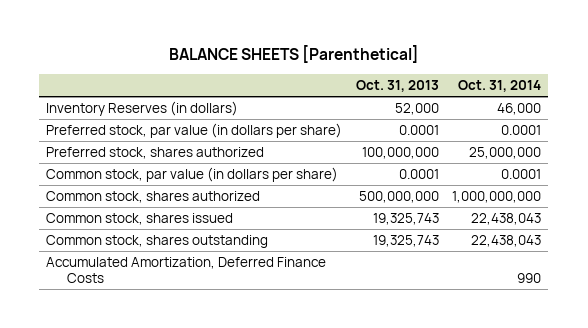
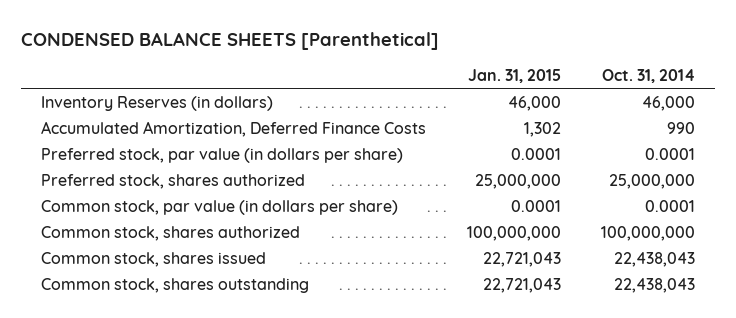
[168,45,419,64] BALANCE SHEETS [Parenthetical] -> [21,32,440,51] CONDENSED BALANCE SHEETS [Parenthetical]
[355,80,439,93] Oct. 31, 2013 -> none
none -> [467,68,561,83] Jan. 31, 2015
[46,256,327,283] Accumulated Amortization, Deferred Finance Costs -> [41,120,427,137] Accumulated Amortization, Deferred Finance Costs
[452,190,542,203] 1,000,000,000 -> [601,225,696,241] 100,000,000

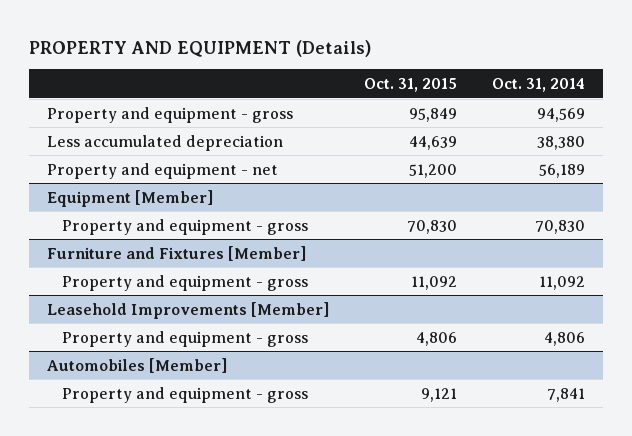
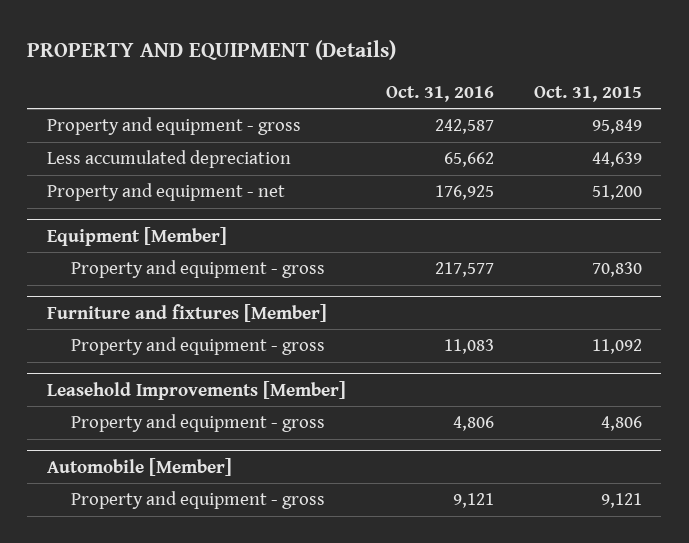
[492,78,586,93] Oct. 31, 2014 -> none
none -> [385,85,494,102] Oct. 31, 2016
[46,245,306,261] Furniture and Fixtures [Member] -> [47,303,328,322] Furniture and fixtures [Member]
[46,357,227,373] Automobiles [Member] -> [47,457,233,476] Automobile [Member]

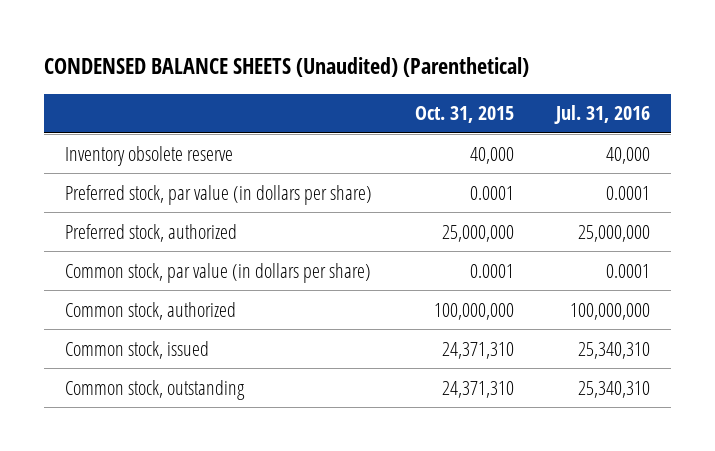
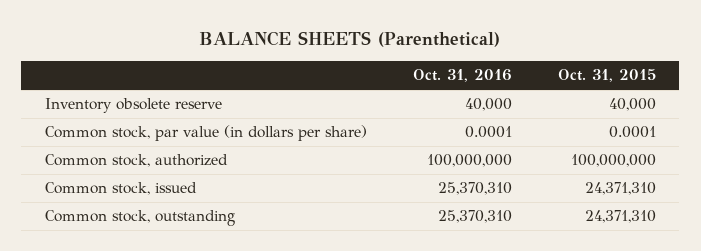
[44,57,530,78] CONDENSED BALANCE SHEETS (Unaudited) (Parenthetical) -> [199,31,501,48] BALANCE SHEETS (Parenthetical)
[553,105,650,125] Jul. 31, 2016 -> none
none -> [412,69,512,83] Oct. 31, 2016
[65,184,373,205] Preferred stock, par value (in dollars per share) -> none
[65,223,238,242] Preferred stock, authorized -> none

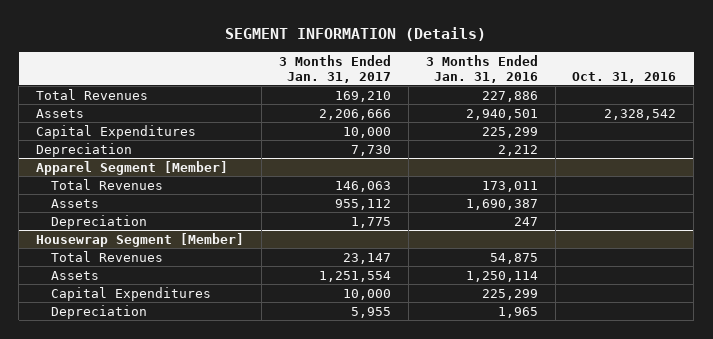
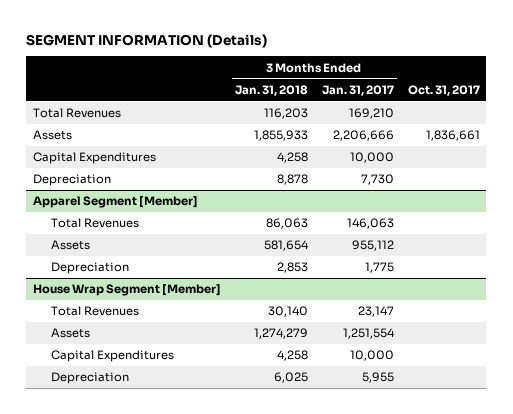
[425,54,538,83] 3 Months Ended Jan. 31, 2016 -> none
[572,71,677,83] Oct. 31, 2016 -> none
none -> [235,84,309,96] Jan. 31, 2018
none -> [407,84,480,96] Oct. 31, 2017
[36,232,245,247] Housewrap Segment [Member] -> [33,284,222,297] House Wrap Segment [Member]

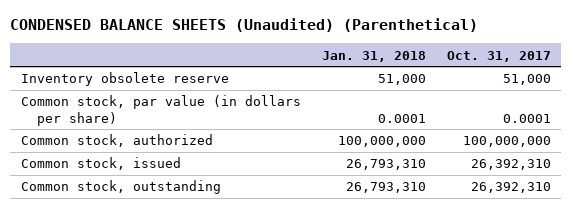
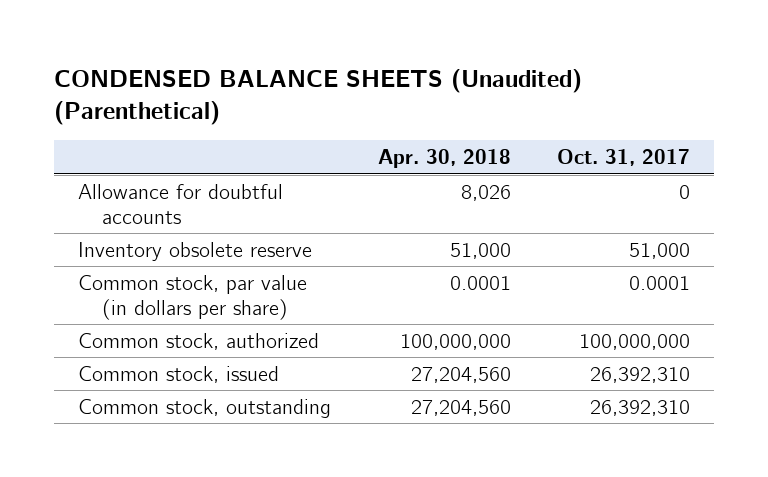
[321,50,426,62] Jan. 31, 2018 -> none
none -> [377,149,511,169] Apr. 30, 2018
none -> [77,183,283,224] Allowance for doubtful accounts

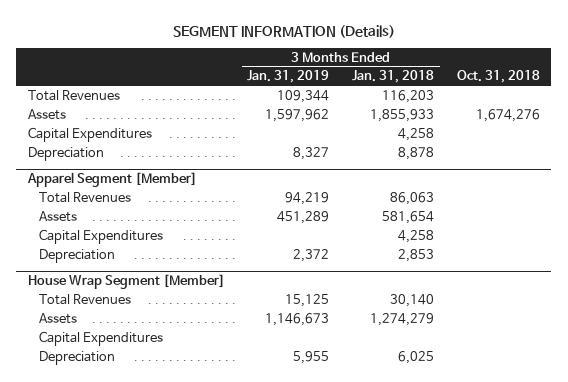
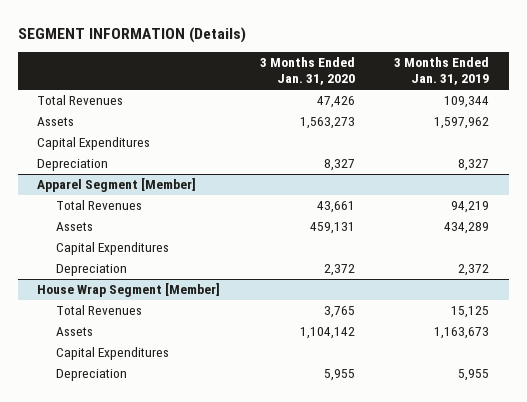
[352,70,435,84] Jan. 31, 2018 -> none
[456,70,540,84] Oct. 31, 2018 -> none
none -> [259,57,355,86] 3 Months Ended Jan. 31, 2020
[277,210,330,224] 451,289 -> [444,222,490,235] 434,289
[265,312,330,326] 1,146,673 -> [434,327,490,340] 1,163,673

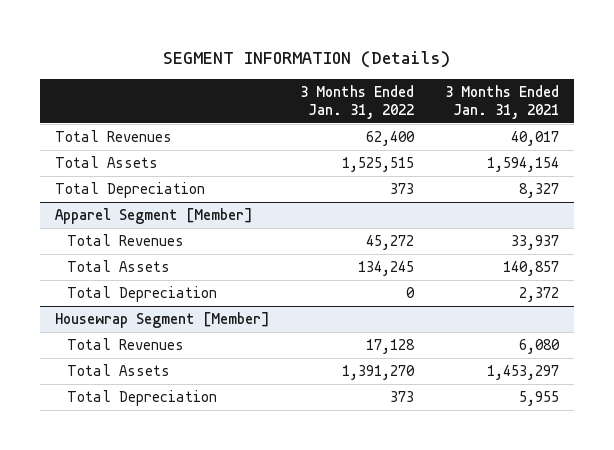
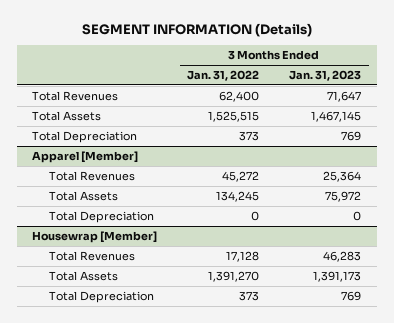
[444,85,559,119] 3 Months Ended Jan. 31, 2021 -> none
none -> [289,70,362,82] Jan. 31, 2023
[55,208,254,225] Apparel Segment [Member] -> [32,150,139,163] Apparel [Member]
[55,312,271,329] Housewrap Segment [Member] -> [32,230,158,243] Housewrap [Member]

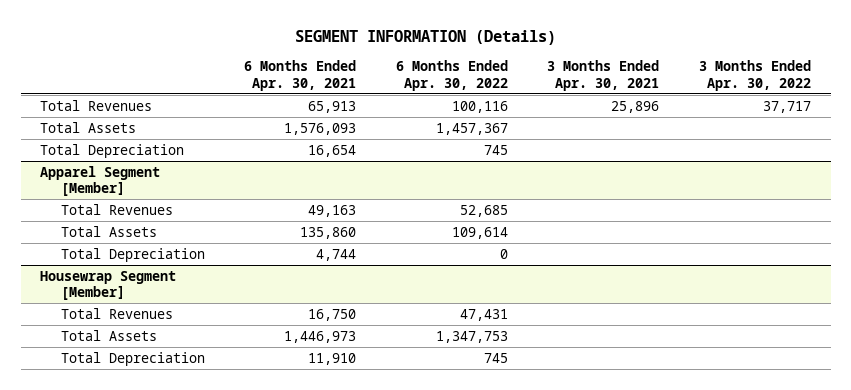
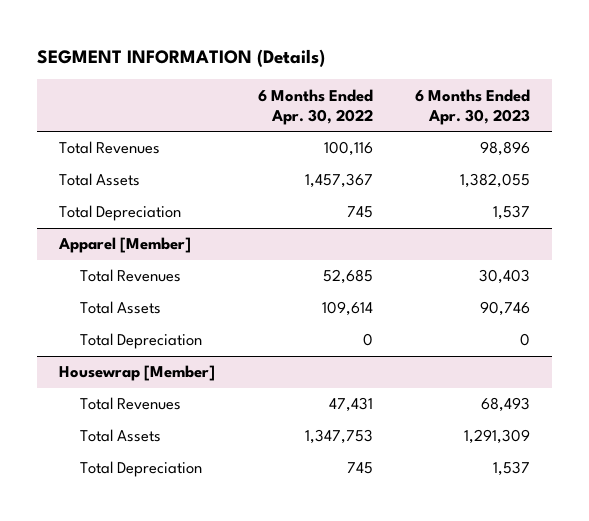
[244,60,357,91] 6 Months Ended Apr. 30, 2021 -> none
[547,60,660,91] 3 Months Ended Apr. 30, 2021 -> none
[698,60,811,91] 3 Months Ended Apr. 30, 2022 -> none
none -> [415,88,531,126] 6 Months Ended Apr. 30, 2023
[40,165,161,197] Apparel Segment [Member] -> [57,237,191,254] Apparel [Member]
[40,270,177,301] Housewrap Segment [Member] -> [58,365,215,382] Housewrap [Member]

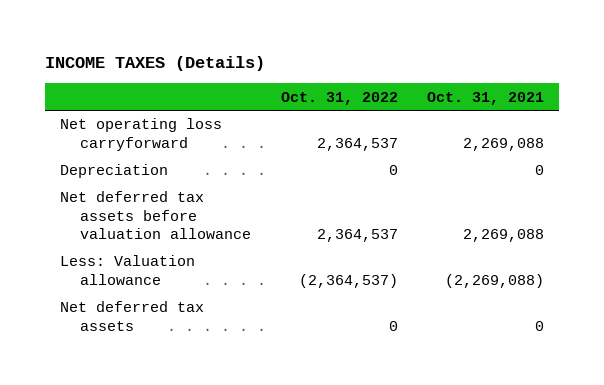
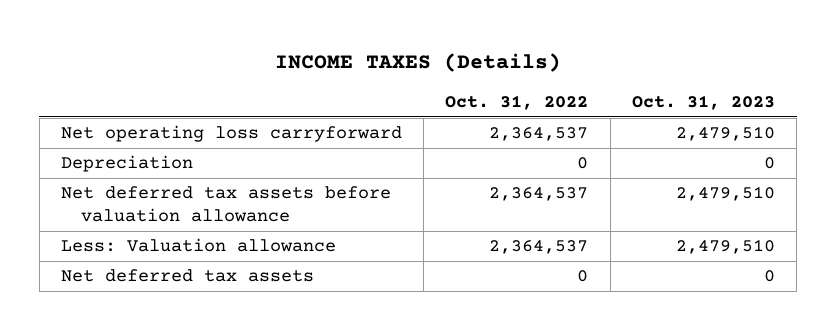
[427,91,545,105] Oct. 31, 2021 -> none
none -> [631,95,775,111] Oct. 31, 2023
[298,273,398,288] (2,364,537) -> [489,240,589,255] 2,364,537

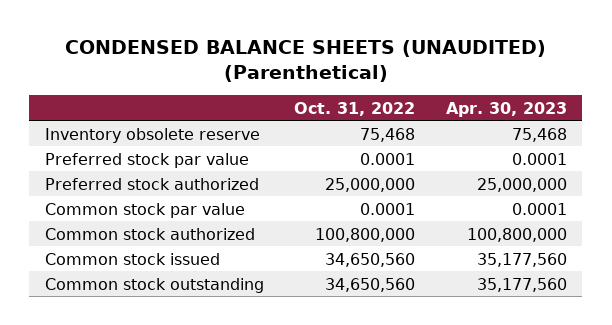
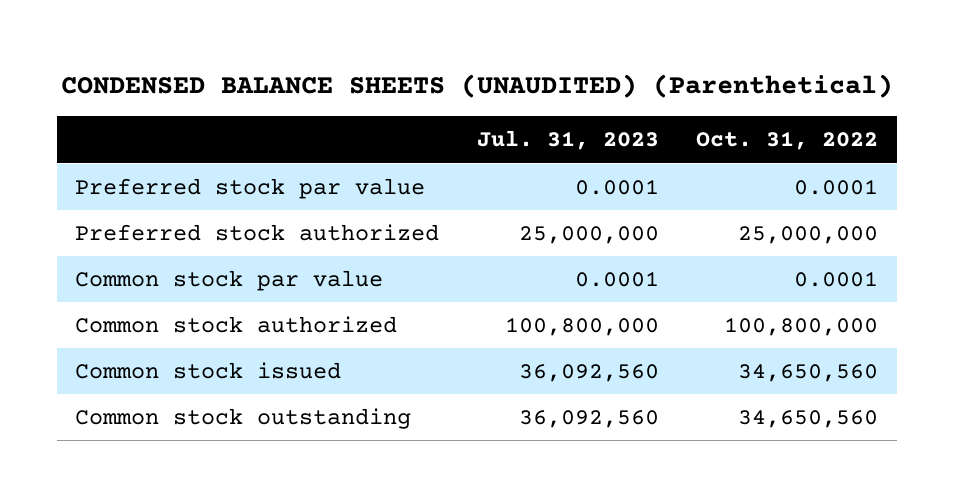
[446,101,568,117] Apr. 30, 2023 -> none
none -> [476,130,659,151] Jul. 31, 2023
[44,127,260,143] Inventory obsolete reserve -> none

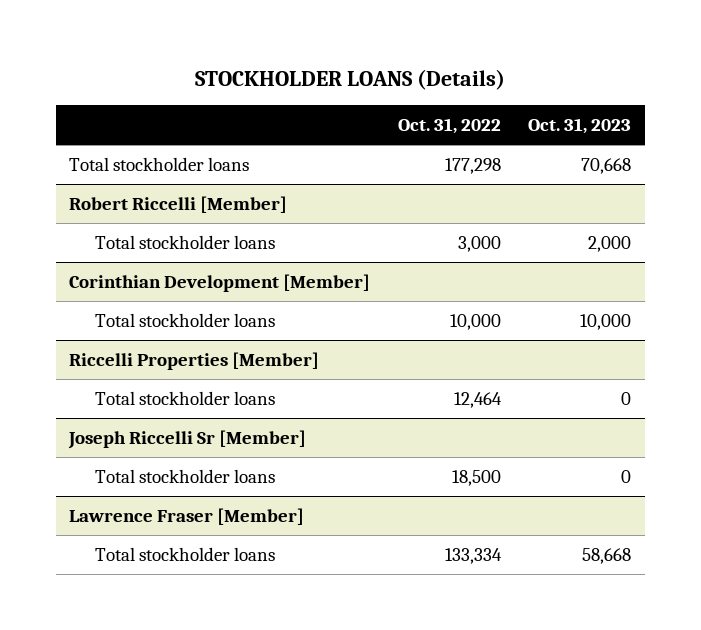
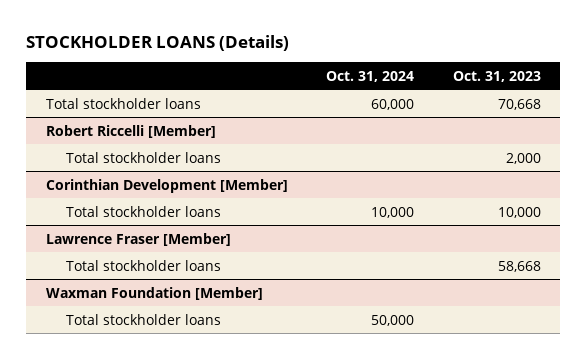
[397,117,501,134] Oct. 31, 2022 -> none
none -> [326,70,415,82] Oct. 31, 2024
[69,352,320,371] Riccelli Properties [Member] -> none
[95,391,276,406] Total stockholder loans -> none
[68,430,307,450] Joseph Riccelli Sr [Member] -> none
[95,469,276,484] Total stockholder loans -> none
none -> [45,286,263,300] Waxman Foundation [Member]
none -> [65,313,221,325] Total stockholder loans

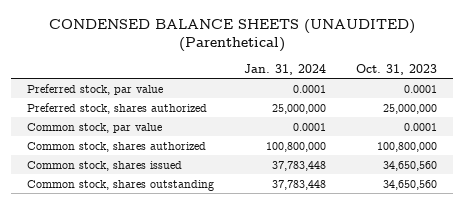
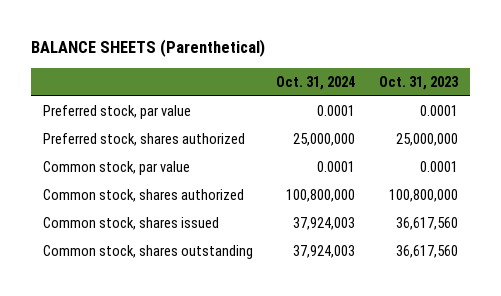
[48,19,415,53] CONDENSED BALANCE SHEETS (UNAUDITED) (Parenthetical) -> [31,39,266,58] BALANCE SHEETS (Parenthetical)
[243,63,326,75] Jan. 31, 2024 -> none
none -> [276,75,356,90] Oct. 31, 2024
[383,160,438,171] 34,650,560 -> [395,217,458,231] 36,617,560
[383,179,438,190] 34,650,560 -> [395,245,458,259] 36,617,560

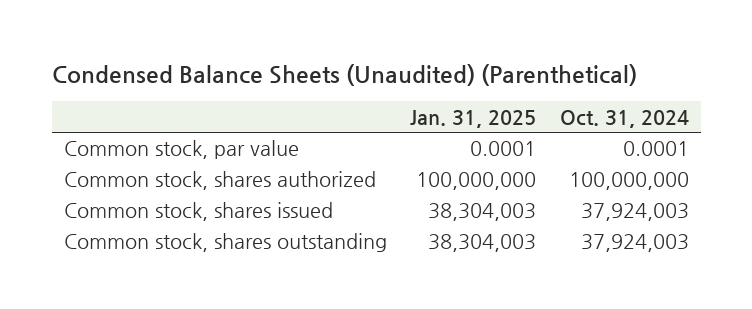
[31,39,266,58] BALANCE SHEETS (Parenthetical) -> [51,63,637,86] Condensed Balance Sheets (Unaudited) (Parenthetical)
[378,75,459,90] Oct. 31, 2023 -> none
none -> [410,109,537,128] Jan. 31, 2025
[42,105,191,120] Preferred stock, par value -> none
[42,133,245,147] Preferred stock, shares authorized -> none
[286,189,356,203] 100,800,000 -> [568,172,689,191] 100,000,000

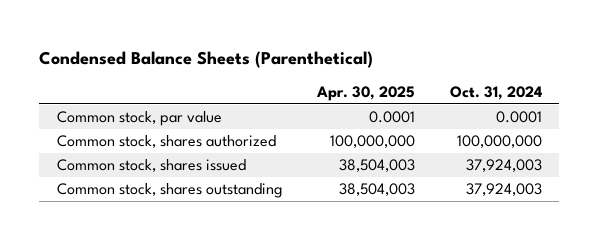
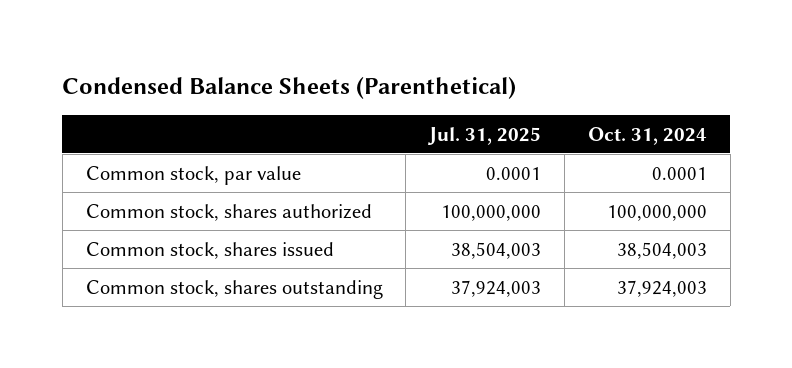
[316,85,416,101] Apr. 30, 2025 -> none
none -> [427,126,542,145] Jul. 31, 2025
[466,159,543,173] 37,924,003 -> [616,241,707,259] 38,504,003

